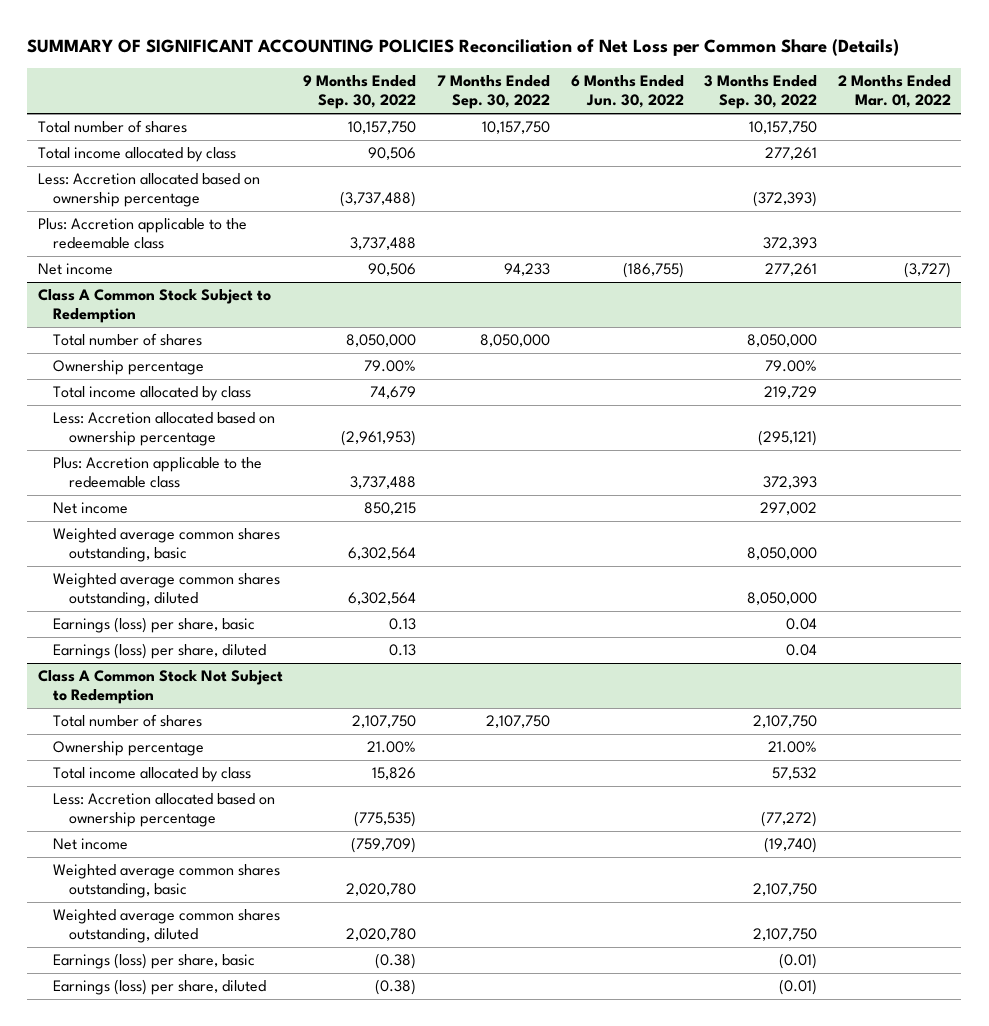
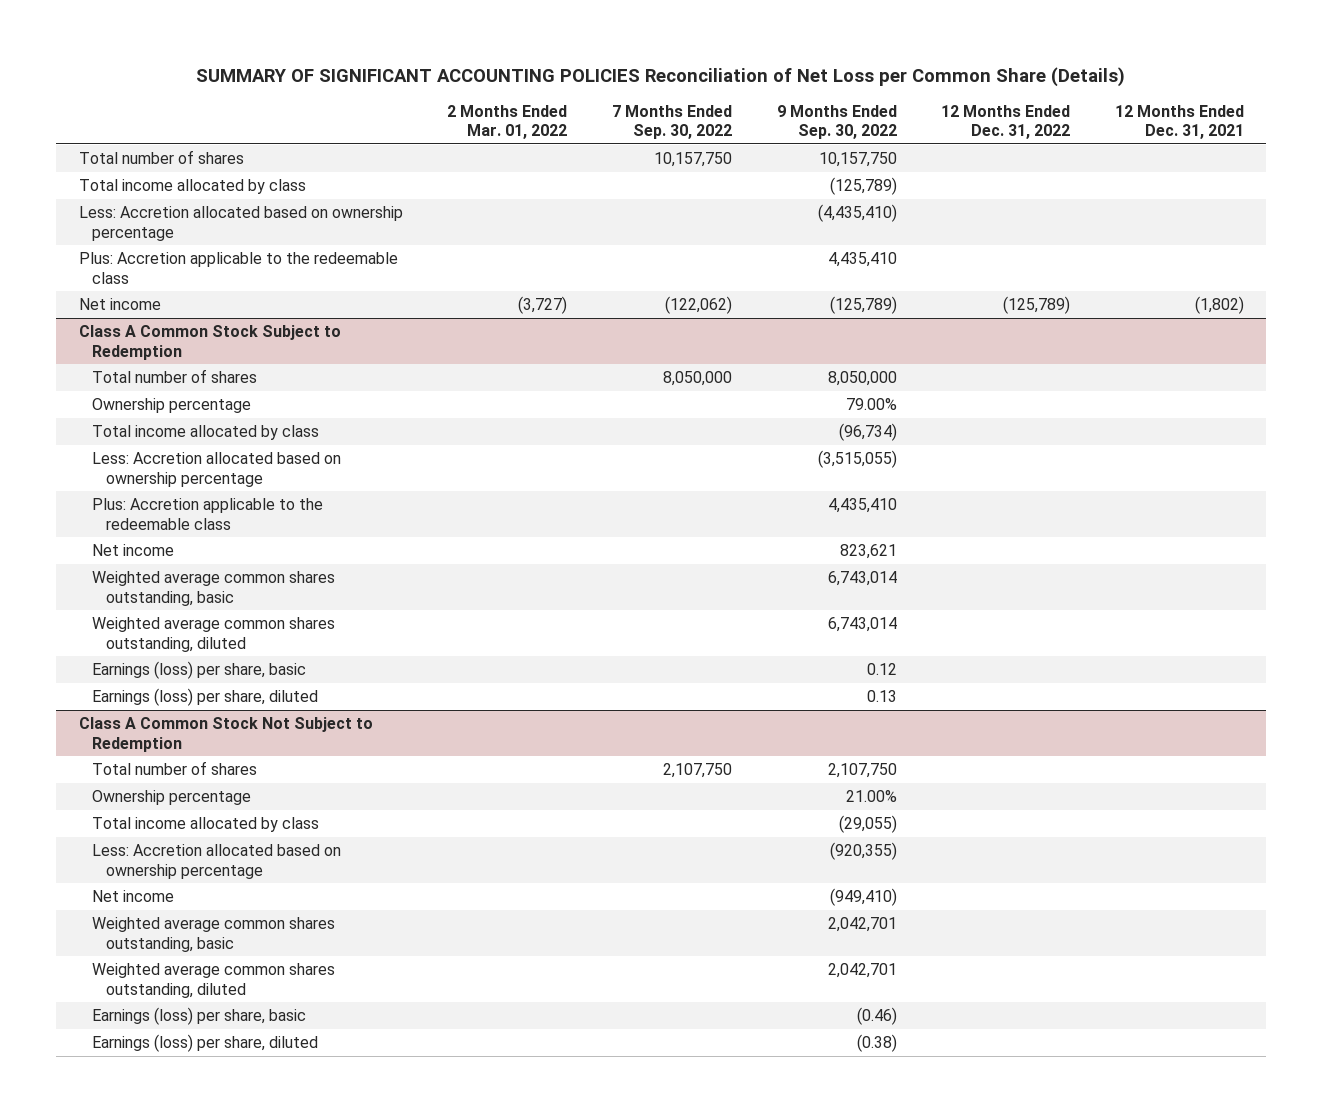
[570,75,684,109] 6 Months Ended Jun. 30, 2022 -> none
[704,75,818,110] 3 Months Ended Sep. 30, 2022 -> none
none -> [941,104,1071,140] 12 Months Ended Dec. 31, 2022
none -> [1115,104,1245,140] 12 Months Ended Dec. 31, 2021
[368,147,417,161] 90,506 -> [829,177,897,196] (125,789)
[340,191,417,208] (3,737,488) -> [817,204,897,223] (4,435,410)
[350,237,417,251] 3,737,488 -> [827,252,897,268] 4,435,410
[368,263,417,277] 90,506 -> [829,296,897,315] (125,789)
[504,263,551,277] 94,233 -> [665,296,733,315] (122,062)
[370,386,417,400] 74,679 -> [838,423,897,442] (96,734)
[341,430,417,447] (2,961,953) -> [817,450,897,469] (3,515,055)
[350,476,417,490] 3,737,488 -> [827,498,897,514] 4,435,410
[364,502,417,516] 850,215 -> [839,544,897,560] 823,621
[348,547,417,561] 6,302,564 -> [827,571,897,587] 6,743,014
[348,592,417,606] 6,302,564 -> [827,617,897,633] 6,743,014
[389,618,417,631] 0.13 -> [866,663,897,676] 0.12
[372,767,417,781] 15,826 -> [838,815,897,834] (29,055)
[354,811,417,828] (775,535) -> [829,842,897,861] (920,355)
[351,837,417,854] (759,709) -> [829,888,897,907] (949,410)
[346,883,417,897] 2,020,780 -> [827,917,897,933] 2,042,701
[346,928,417,942] 2,020,780 -> [827,963,897,979] 2,042,701
[375,953,417,970] (0.38) -> [856,1007,897,1026] (0.46)

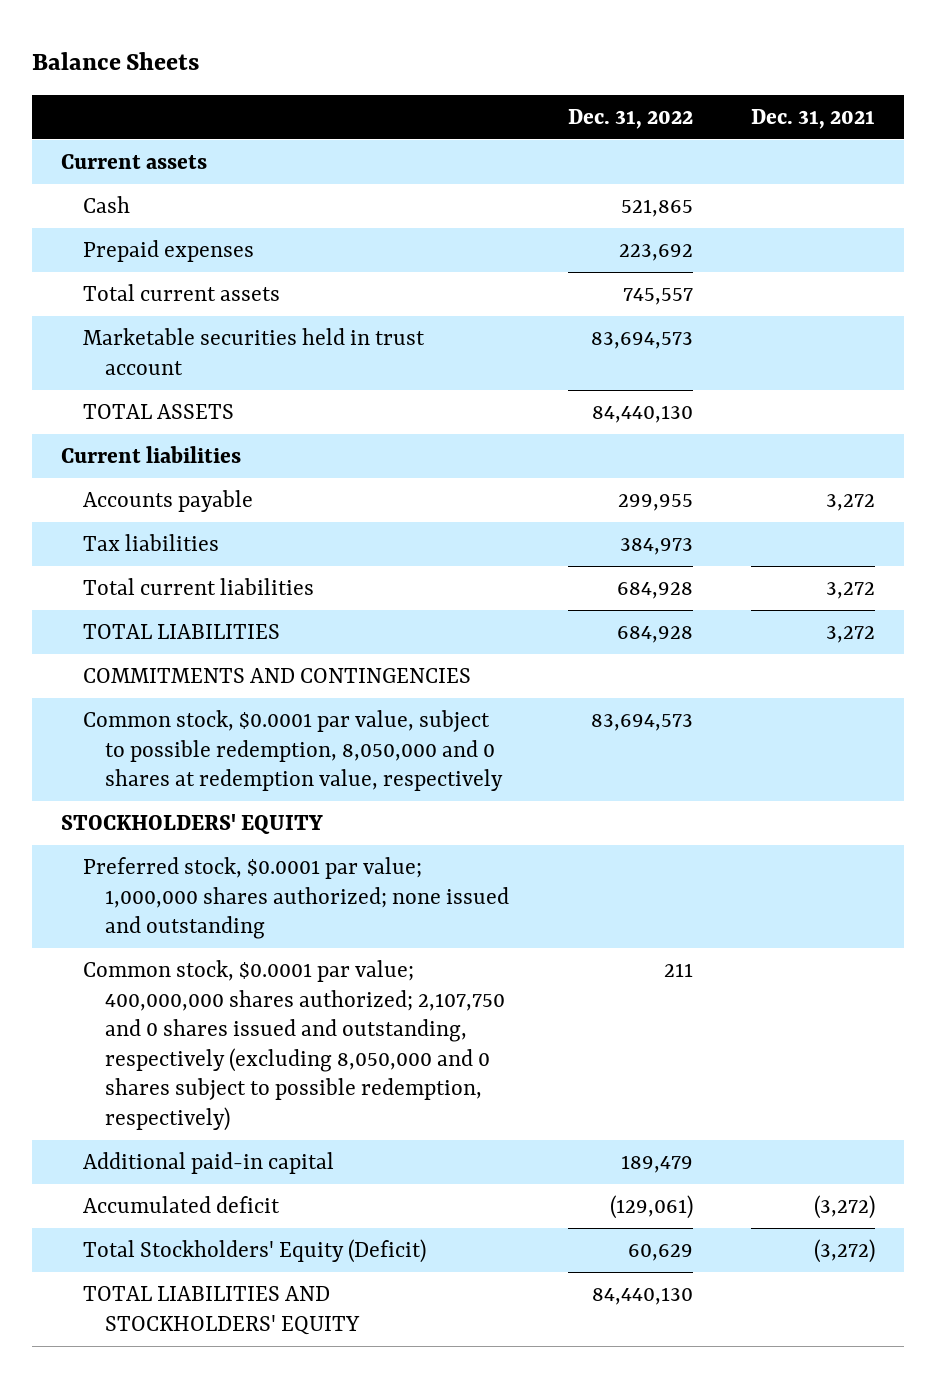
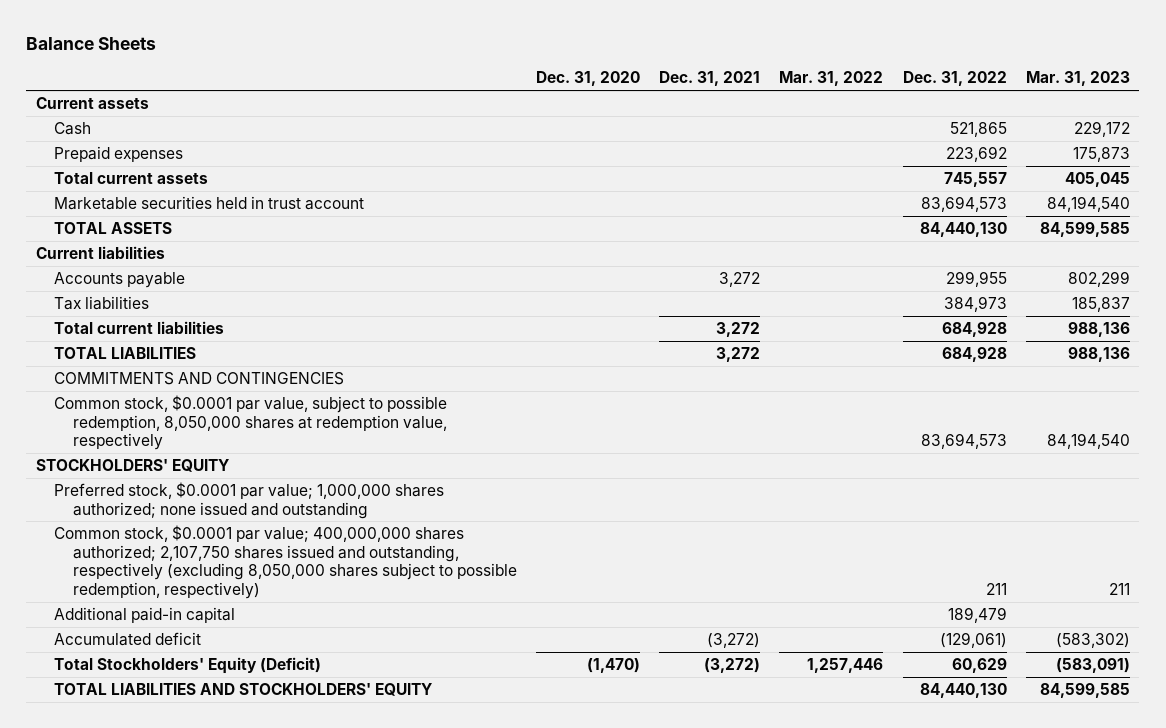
none -> [535,71,640,87] Dec. 31, 2020
none -> [779,71,884,87] Mar. 31, 2022
none -> [1025,71,1130,87] Mar. 31, 2023
[83,709,504,792] Common stock, $0.0001 par value, subject to possible redemption, 8,050,000 and 0 shares at redemption value, respectively -> [54,394,448,451] Common stock, $0.0001 par value, subject to possible redemption, 8,050,000 shares at redemption value, respectively
[83,959,506,1131] Common stock, $0.0001 par value; 400,000,000 shares authorized; 2,107,750 and 0 shares issued and outstanding, respectively (excluding 8,050,000 and 0 shares subject to possible redemption, respectively) -> [54,524,517,600] Common stock, $0.0001 par value; 400,000,000 shares authorized; 2,107,750 shares issued and outstanding, respectively (excluding 8,050,000 shares subject to possible redemption, respectively)

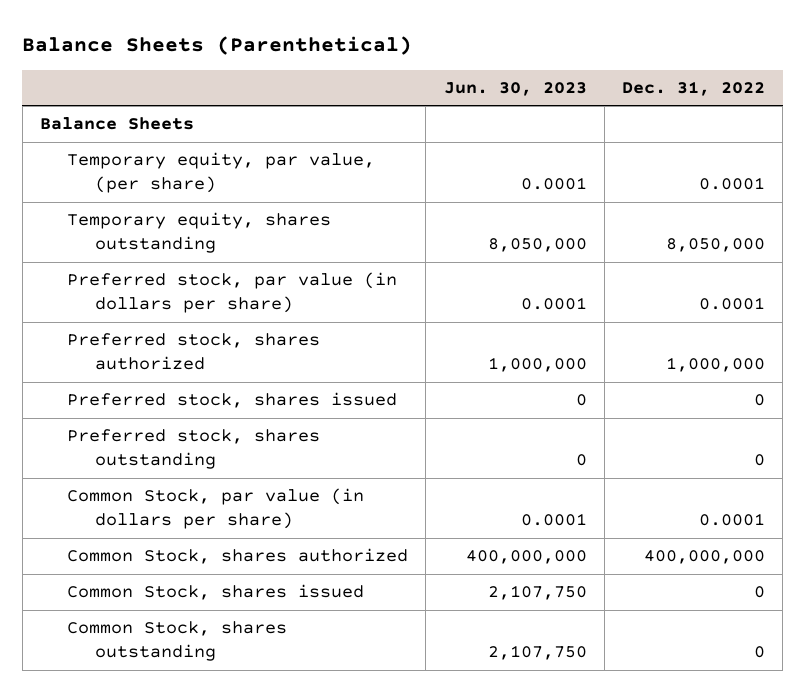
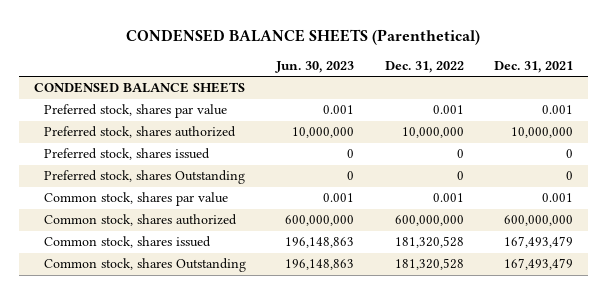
[22,35,413,55] Balance Sheets (Parenthetical) -> [126,28,481,45] CONDENSED BALANCE SHEETS (Parenthetical)
none -> [493,60,573,73] Dec. 31, 2021
[67,152,376,194] Temporary equity, par value, (per share) -> none
[67,212,332,254] Temporary equity, shares outstanding -> none
[67,272,398,314] Preferred stock, par value (in dollars per share) -> none
[39,117,194,131] Balance Sheets -> [34,82,246,94] CONDENSED BALANCE SHEETS
none -> [44,104,228,119] Preferred stock, shares par value
[487,357,587,373] 1,000,000 -> [292,127,355,139] 10,000,000
[666,357,766,373] 1,000,000 -> [401,127,464,139] 10,000,000
[67,429,321,470] Preferred stock, shares outstanding -> [44,170,246,185] Preferred stock, shares Outstanding
[67,488,365,530] Common Stock, par value (in dollars per share) -> [44,192,229,207] Common stock, shares par value
[520,513,587,527] 0.0001 -> [323,193,355,203] 0.001
[699,513,766,527] 0.0001 -> [432,193,464,203] 0.001
[67,548,409,565] Common Stock, shares authorized -> [44,214,238,227] Common stock, shares authorized
[465,550,587,565] 400,000,000 -> [285,215,355,227] 600,000,000
[644,550,766,565] 400,000,000 -> [394,215,464,227] 600,000,000
[67,584,365,601] Common Stock, shares issued -> [44,236,212,249] Common stock, shares issued
[487,585,587,601] 2,107,750 -> [285,237,355,249] 196,148,863
[754,586,766,599] 0 -> [394,236,464,249] 181,320,528
[67,621,288,662] Common Stock, shares outstanding -> [44,258,247,273] Common stock, shares Outstanding
[487,645,587,661] 2,107,750 -> [285,259,355,271] 196,148,863
[754,646,766,659] 0 -> [394,258,464,271] 181,320,528

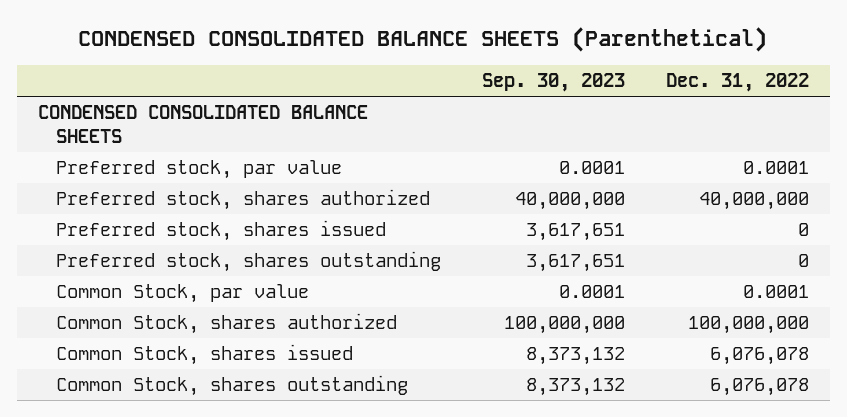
[126,28,481,45] CONDENSED BALANCE SHEETS (Parenthetical) -> [78,27,768,53] CONDENSED CONSOLIDATED BALANCE SHEETS (Parenthetical)
[275,60,355,73] Jun. 30, 2023 -> none
[493,60,573,73] Dec. 31, 2021 -> none
none -> [481,73,625,93] Sep. 30, 2023
[34,82,246,94] CONDENSED BALANCE SHEETS -> [37,105,368,144] CONDENSED CONSOLIDATED BALANCE SHEETS
[44,104,228,119] Preferred stock, shares par value -> [55,160,342,180] Preferred stock, par value
[432,105,464,115] 0.001 -> [742,161,809,175] 0.0001
[401,127,464,139] 10,000,000 -> [698,192,809,211] 40,000,000
[44,170,246,185] Preferred stock, shares Outstanding -> [55,251,441,273] Preferred stock, shares outstanding
[44,192,229,207] Common stock, shares par value -> [55,284,309,304] Common Stock, par value
[432,193,464,203] 0.001 -> [742,285,809,299] 0.0001
[44,214,238,227] Common stock, shares authorized -> [55,313,397,335] Common Stock, shares authorized
[394,215,464,227] 600,000,000 -> [687,316,809,335] 100,000,000
[44,236,212,249] Common stock, shares issued -> [55,344,353,366] Common Stock, shares issued
[394,236,464,249] 181,320,528 -> [709,347,809,366] 6,076,078
[44,258,247,273] Common stock, shares Outstanding -> [55,375,408,397] Common Stock, shares outstanding
[394,258,464,271] 181,320,528 -> [709,378,809,397] 6,076,078

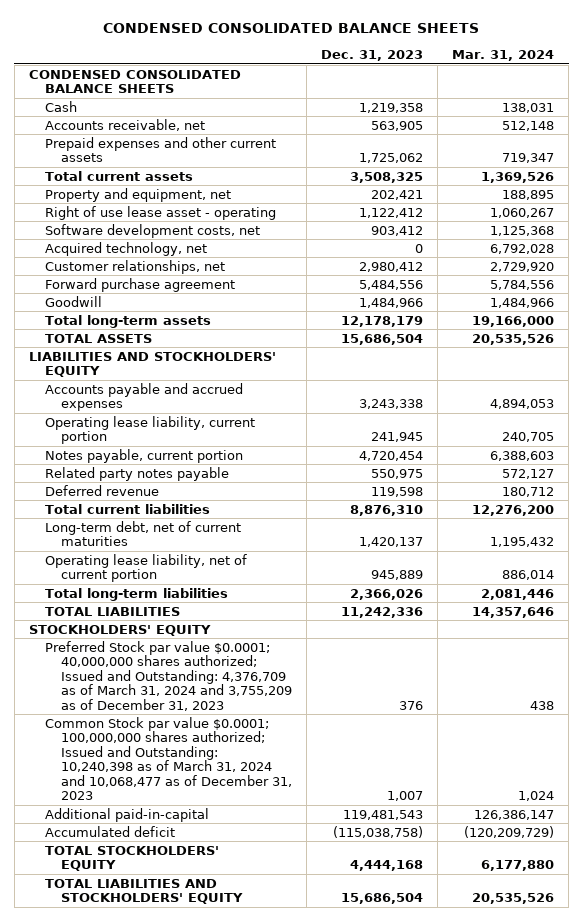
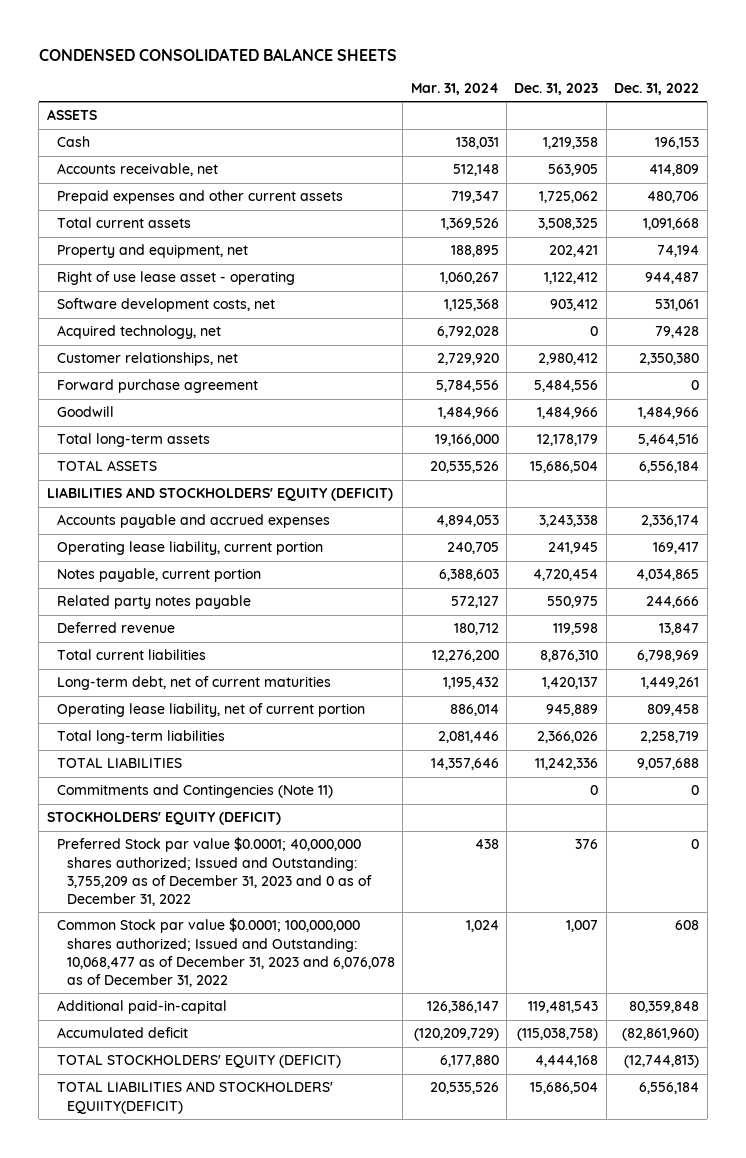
none -> [614,83,700,96] Dec. 31, 2022
[28,69,241,94] CONDENSED CONSOLIDATED BALANCE SHEETS -> none
none -> [46,109,97,121] ASSETS
[28,351,276,378] LIABILITIES AND STOCKHOLDERS' EQUITY -> [46,487,393,502] LIABILITIES AND STOCKHOLDERS' EQUITY (DEFICIT)
none -> [56,784,333,799] Commitments and Contingencies (Note 11)
[28,624,211,636] STOCKHOLDERS' EQUITY -> [46,812,281,826] STOCKHOLDERS' EQUITY (DEFICIT)
[44,640,293,711] Preferred Stock par value $0.0001; 40,000,000 shares authorized; Issued and Outstanding: 4,376,709 as of March 31, 2024 and 3,755,209 as of December 31, 2023 -> [56,837,372,907] Preferred Stock par value $0.0001; 40,000,000 shares authorized; Issued and Outstanding: 3,755,209 as of December 31, 2023 and 0 as of December 31, 2022
[44,716,293,801] Common Stock par value $0.0001; 100,000,000 shares authorized; Issued and Outstanding: 10,240,398 as of March 31, 2024 and 10,068,477 as of December 31, 2023 -> [56,918,395,988] Common Stock par value $0.0001; 100,000,000 shares authorized; Issued and Outstanding: 10,068,477 as of December 31, 2023 and 6,076,078 as of December 31, 2022
[44,845,219,872] TOTAL STOCKHOLDERS' EQUITY -> [56,1054,341,1069] TOTAL STOCKHOLDERS' EQUITY (DEFICIT)
[44,878,244,905] TOTAL LIABILITIES AND STOCKHOLDERS' EQUITY -> [56,1081,333,1114] TOTAL LIABILITIES AND STOCKHOLDERS' EQUIITY(DEFICIT)

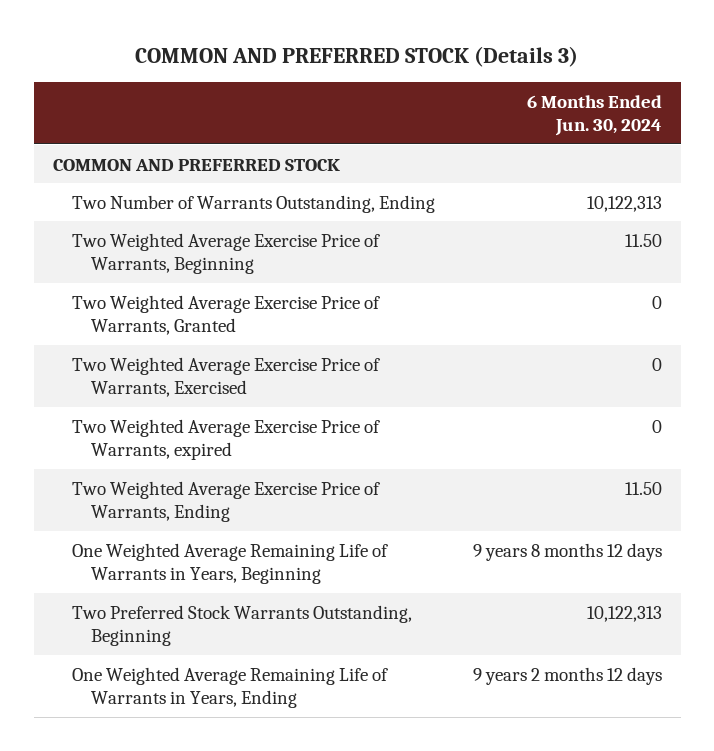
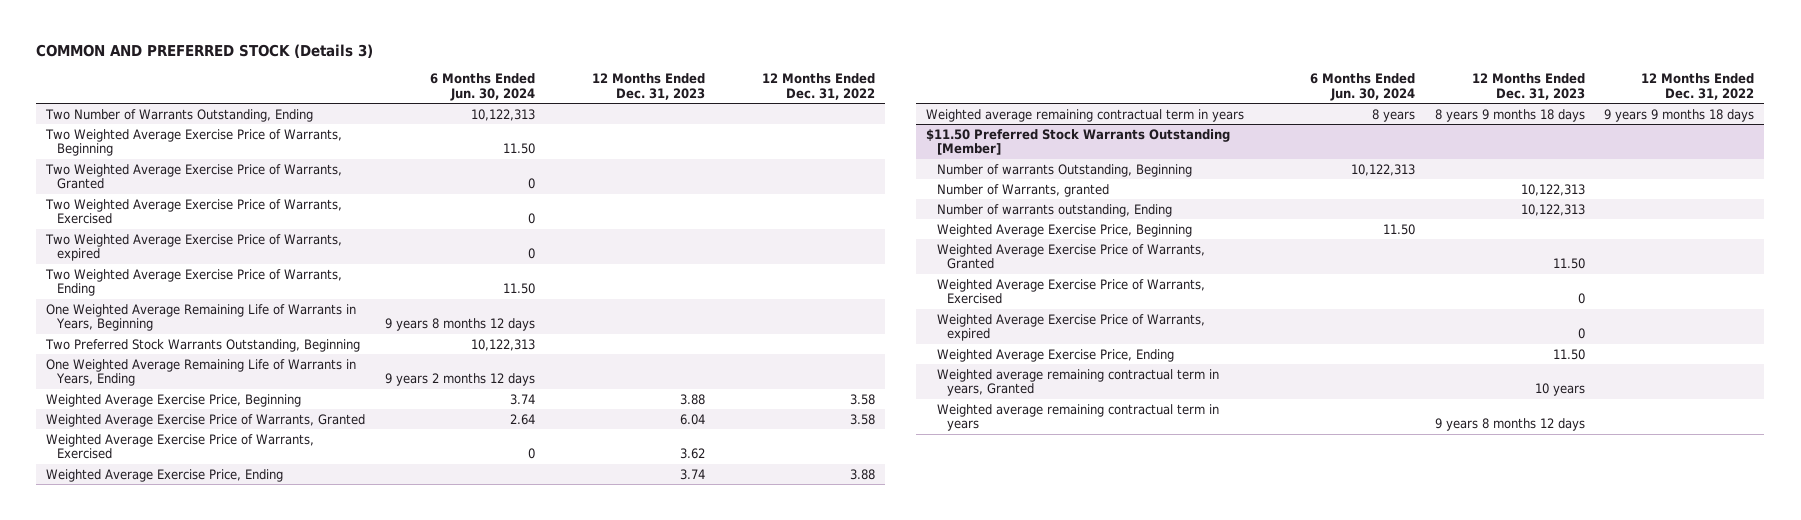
none -> [592,72,706,100] 12 Months Ended Dec. 31, 2023
none -> [761,72,875,100] 12 Months Ended Dec. 31, 2022
[52,158,340,171] COMMON AND PREFERRED STOCK -> none
none -> [46,393,302,407] Weighted Average Exercise Price, Beginning
none -> [46,413,366,427] Weighted Average Exercise Price of Warrants, Granted
none -> [46,433,315,460] Weighted Average Exercise Price of Warrants, Exercised
none -> [46,468,284,482] Weighted Average Exercise Price, Ending
none -> [925,108,1244,122] Weighted average remaining contractual term in years
none -> [925,128,1230,156] $11.50 Preferred Stock Warrants Outstanding [Member]
none -> [936,163,1192,177] Number of warrants Outstanding, Beginning
none -> [936,183,1109,197] Number of Warrants, granted
none -> [936,203,1172,217] Number of warrants outstanding, Ending
none -> [936,223,1192,237] Weighted Average Exercise Price, Beginning
none -> [936,243,1205,270] Weighted Average Exercise Price of Warrants, Granted
none -> [936,278,1205,305] Weighted Average Exercise Price of Warrants, Exercised
none -> [936,313,1205,342] Weighted Average Exercise Price of Warrants, expired
none -> [936,348,1174,362] Weighted Average Exercise Price, Ending
none -> [936,368,1219,397] Weighted average remaining contractual term in years, Granted
none -> [936,403,1219,432] Weighted average remaining contractual term in years

